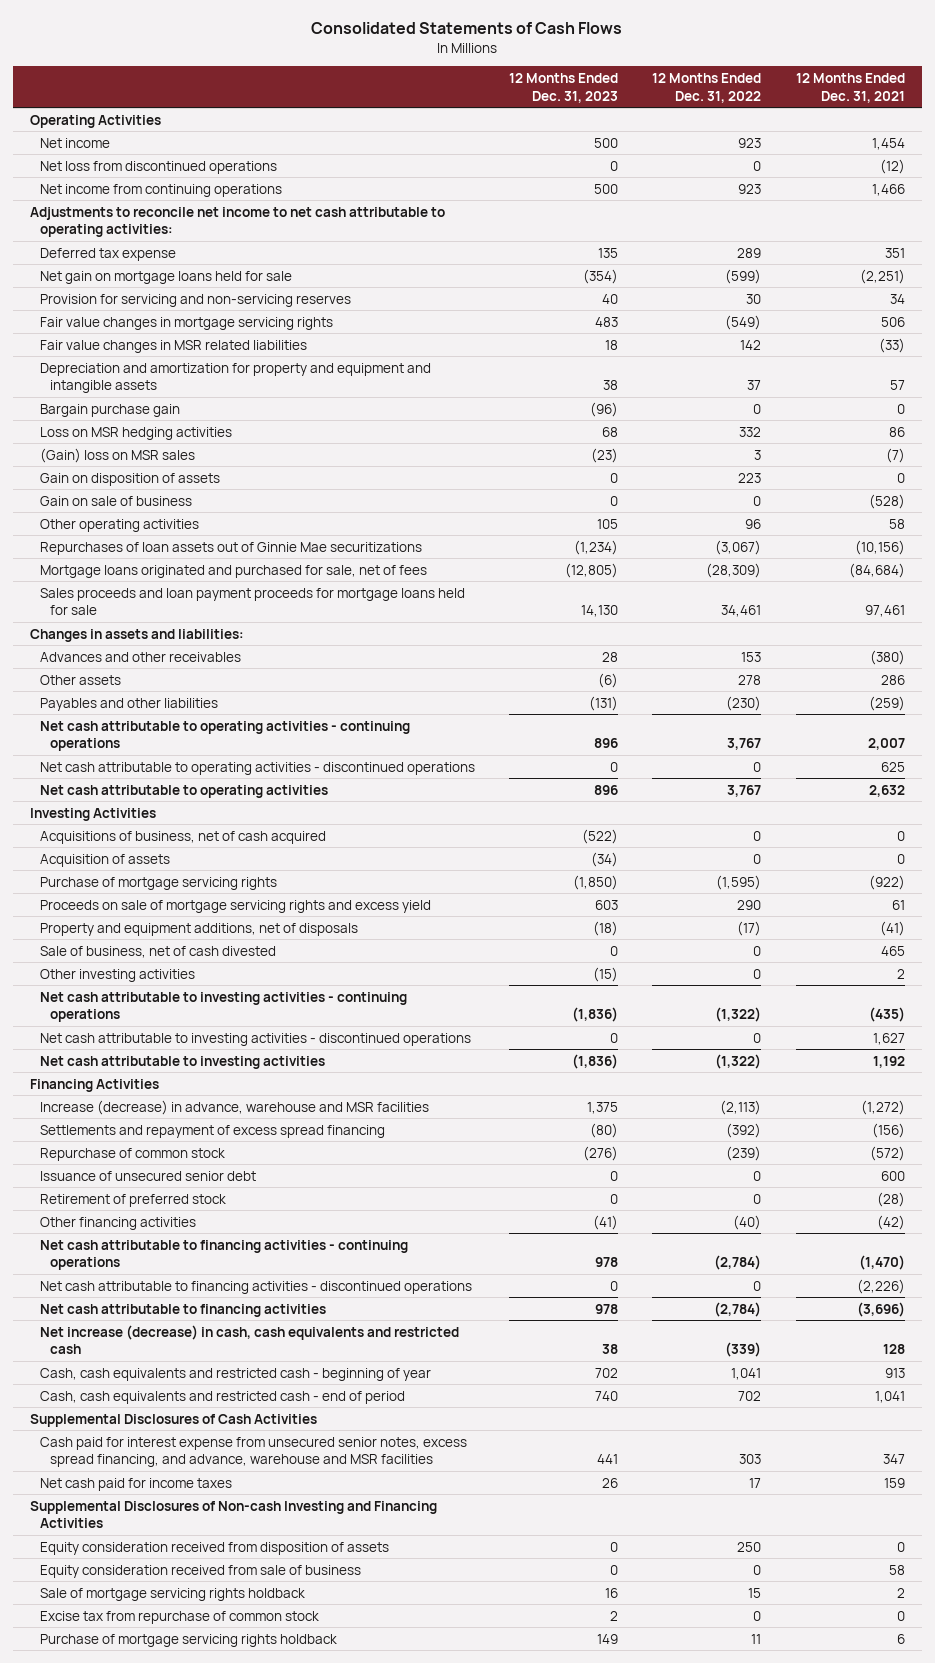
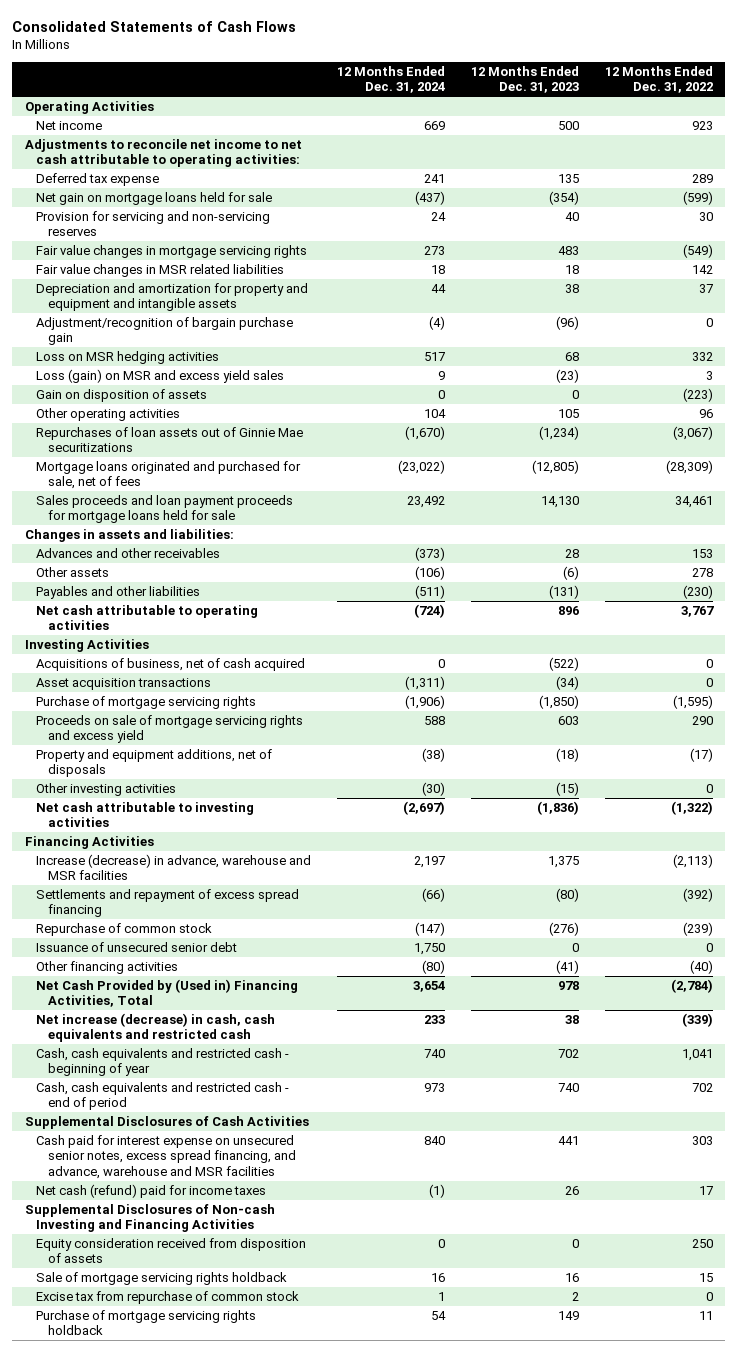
[795,72,905,103] 12 Months Ended Dec. 31, 2021 -> none
none -> [337,65,446,94] 12 Months Ended Dec. 31, 2024
[39,160,277,174] Net loss from discontinued operations -> none
[39,183,282,197] Net income from continuing operations -> none
[39,403,180,417] Bargain purchase gain -> [36,316,294,346] Adjustment/recognition of bargain purchase gain
[39,495,192,506] Gain on sale of business -> none
[39,447,195,463] (Gain) loss on MSR sales -> [36,368,285,383] Loss (gain) on MSR and excess yield sales
[738,472,762,483] 223 -> [682,387,713,402] (223)
[39,720,410,752] Net cash attributable to operating activities - continuing operations -> none
[39,761,475,775] Net cash attributable to operating activities - discontinued operations -> none
[39,853,170,867] Acquisition of assets -> [36,677,212,690] Asset acquisition transactions
[39,945,276,958] Sale of business, net of cash divested -> none
[39,991,407,1023] Net cash attributable to investing activities - continuing operations -> none
[39,1032,471,1046] Net cash attributable to investing activities - discontinued operations -> none
[39,1193,226,1207] Retirement of preferred stock -> none
[39,1239,408,1271] Net cash attributable to financing activities - continuing operations -> none
[39,1280,472,1294] Net cash attributable to financing activities - discontinued operations -> none
[39,1303,326,1317] Net cash attributable to financing activities -> [36,978,299,1008] Net Cash Provided by (Used in) Financing Activities, Total
[39,1436,467,1468] Cash paid for interest expense from unsecured senior notes, excess spread financing, and advance, warehouse and MSR facilities -> [36,1134,296,1179] Cash paid for interest expense on unsecured senior notes, excess spread financing, and advance, warehouse and MSR facilities
[39,1477,232,1491] Net cash paid for income taxes -> [36,1183,267,1198] Net cash (refund) paid for income taxes
[39,1564,361,1578] Equity consideration received from sale of business -> none

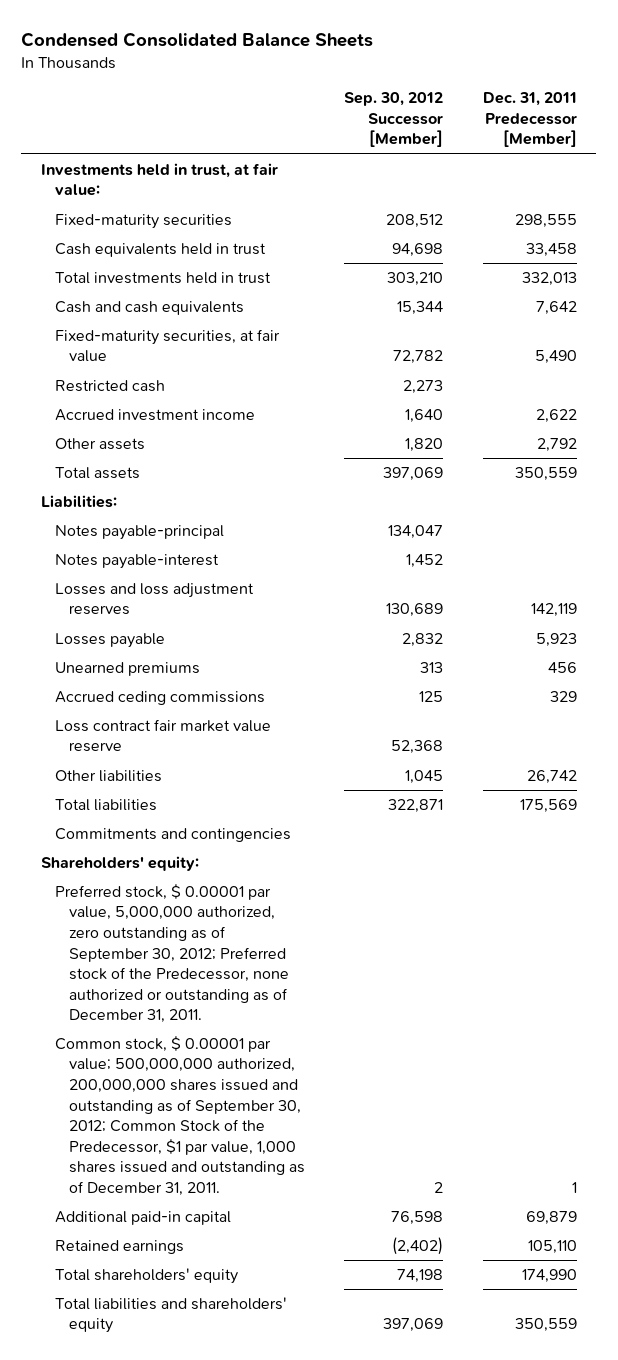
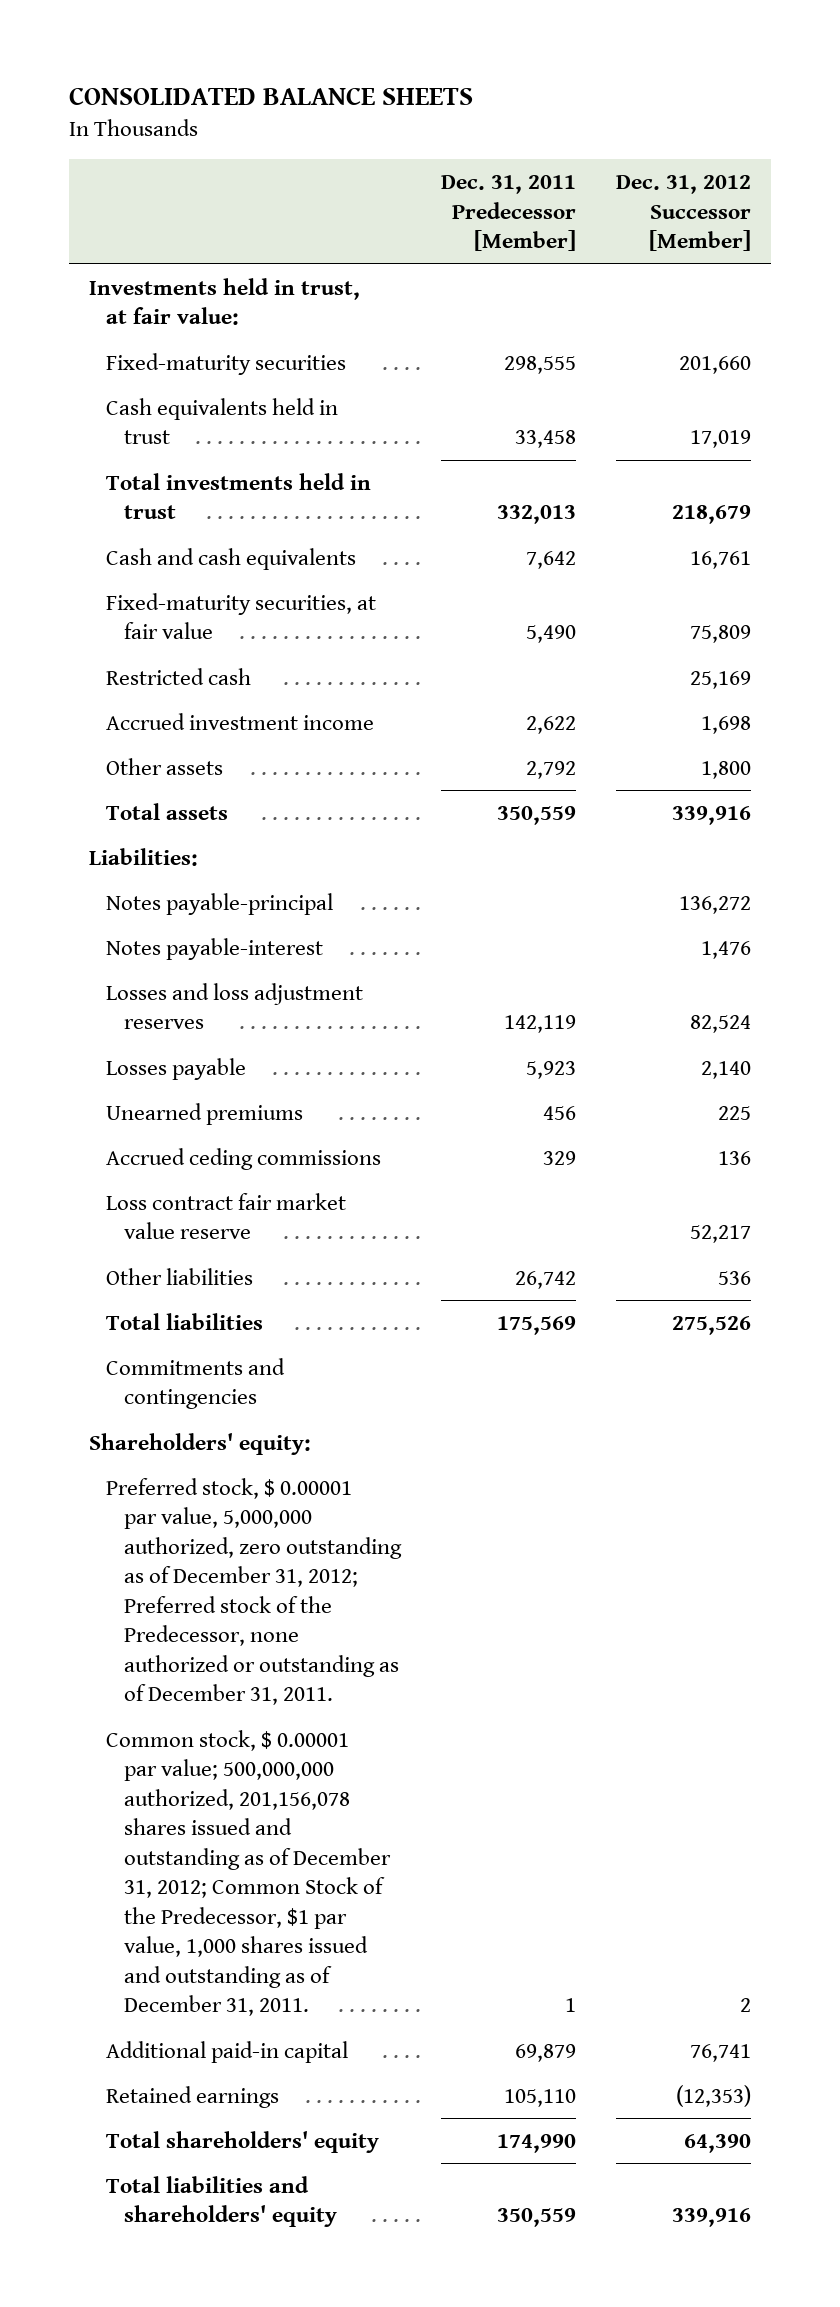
[21,32,374,48] Condensed Consolidated Balance Sheets -> [68,86,473,105] CONSOLIDATED BALANCE SHEETS
[344,92,444,148] Sep. 30, 2012 Successor [Member] -> none
none -> [616,175,752,252] Dec. 31, 2012 Successor [Member]
[55,883,290,1024] Preferred stock, $ 0.00001 par value, 5,000,000 authorized, zero outstanding as of September 30, 2012; Preferred stock of the Predecessor, none authorized or outstanding as of December 31, 2011. -> [106,1477,402,1706] Preferred stock, $ 0.00001 par value, 5,000,000 authorized, zero outstanding as of December 31, 2012; Preferred stock of the Predecessor, none authorized or outstanding as of December 31, 2011.
[55,1035,306,1196] Common stock, $ 0.00001 par value; 500,000,000 authorized, 200,000,000 shares issued and outstanding as of September 30, 2012; Common Stock of the Predecessor, $1 par value, 1,000 shares issued and outstanding as of December 31, 2011. -> [106,1729,391,2017] Common stock, $ 0.00001 par value; 500,000,000 authorized, 201,156,078 shares issued and outstanding as of December 31, 2012; Common Stock of the Predecessor, $1 par value, 1,000 shares issued and outstanding as of December 31, 2011.

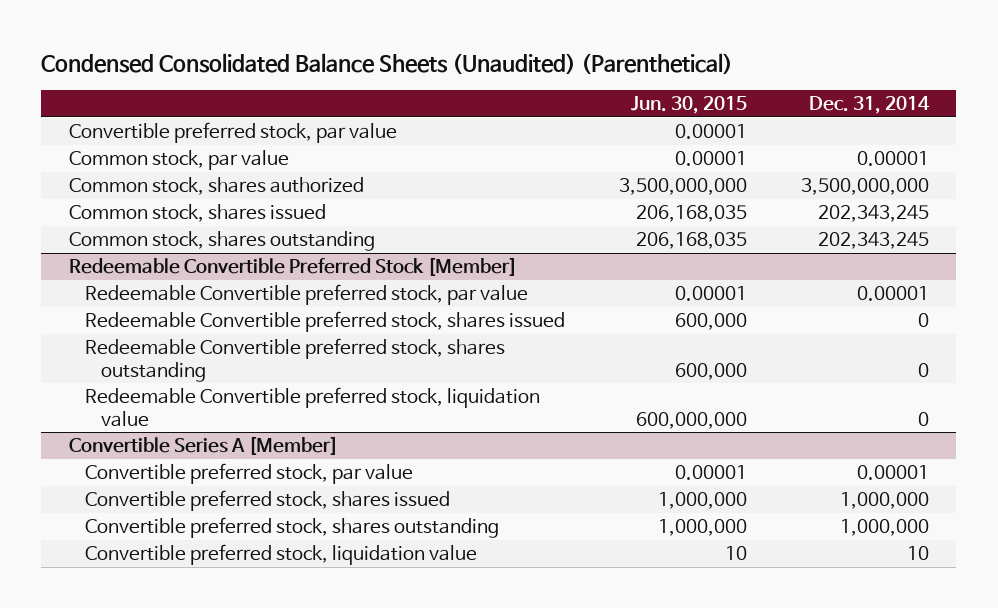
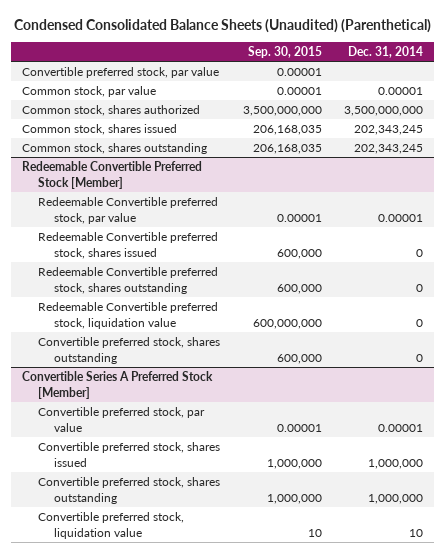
[631,95,748,114] Jun. 30, 2015 -> none
none -> [247,45,322,58] Sep. 30, 2015
none -> [38,336,221,364] Convertible preferred stock, shares outstanding
[68,436,338,456] Convertible Series A [Member] -> [22,370,214,399] Convertible Series A Preferred Stock [Member]

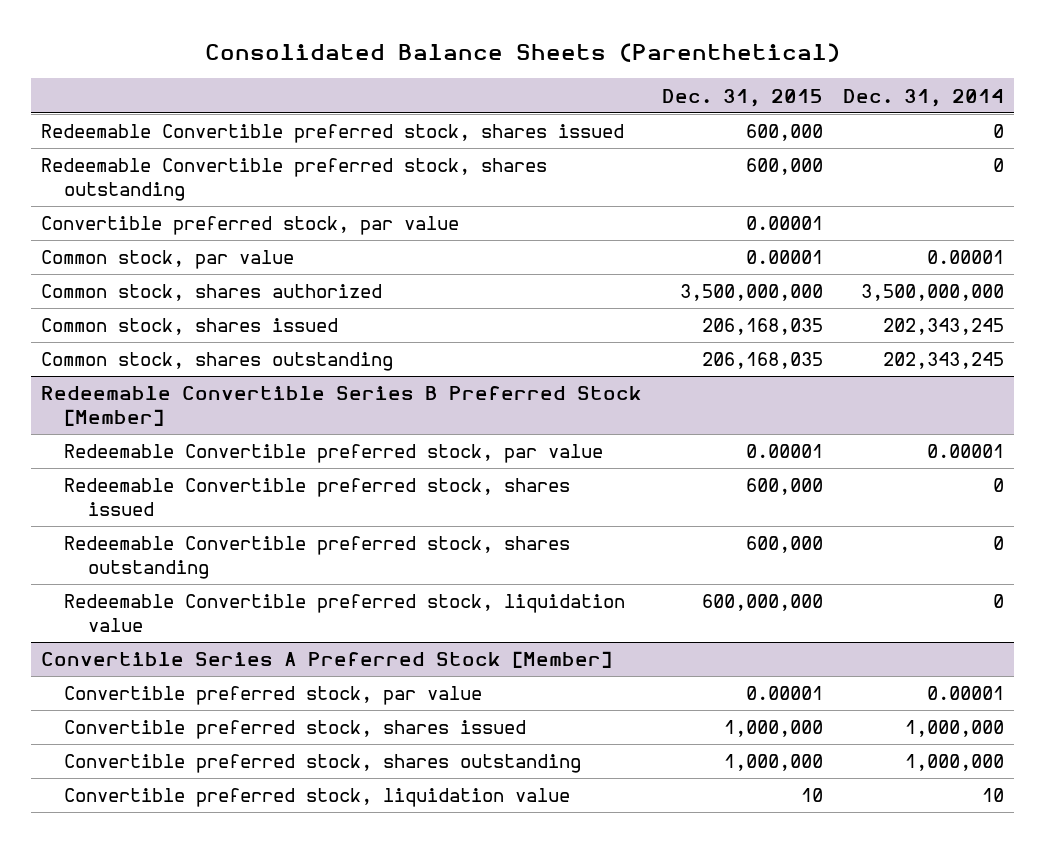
[13,19,431,34] Condensed Consolidated Balance Sheets (Unaudited) (Parenthetical) -> [204,42,840,62] Consolidated Balance Sheets (Parenthetical)
[247,45,322,58] Sep. 30, 2015 -> none
none -> [662,88,824,107] Dec. 31, 2015
none -> [41,124,625,144] Redeemable Convertible preferred stock, shares issued
none -> [41,158,548,201] Redeemable Convertible preferred stock, shares outstanding
[22,160,203,189] Redeemable Convertible Preferred Stock [Member] -> [41,386,643,426] Redeemable Convertible Series B Preferred Stock [Member]
[38,336,221,364] Convertible preferred stock, shares outstanding -> none

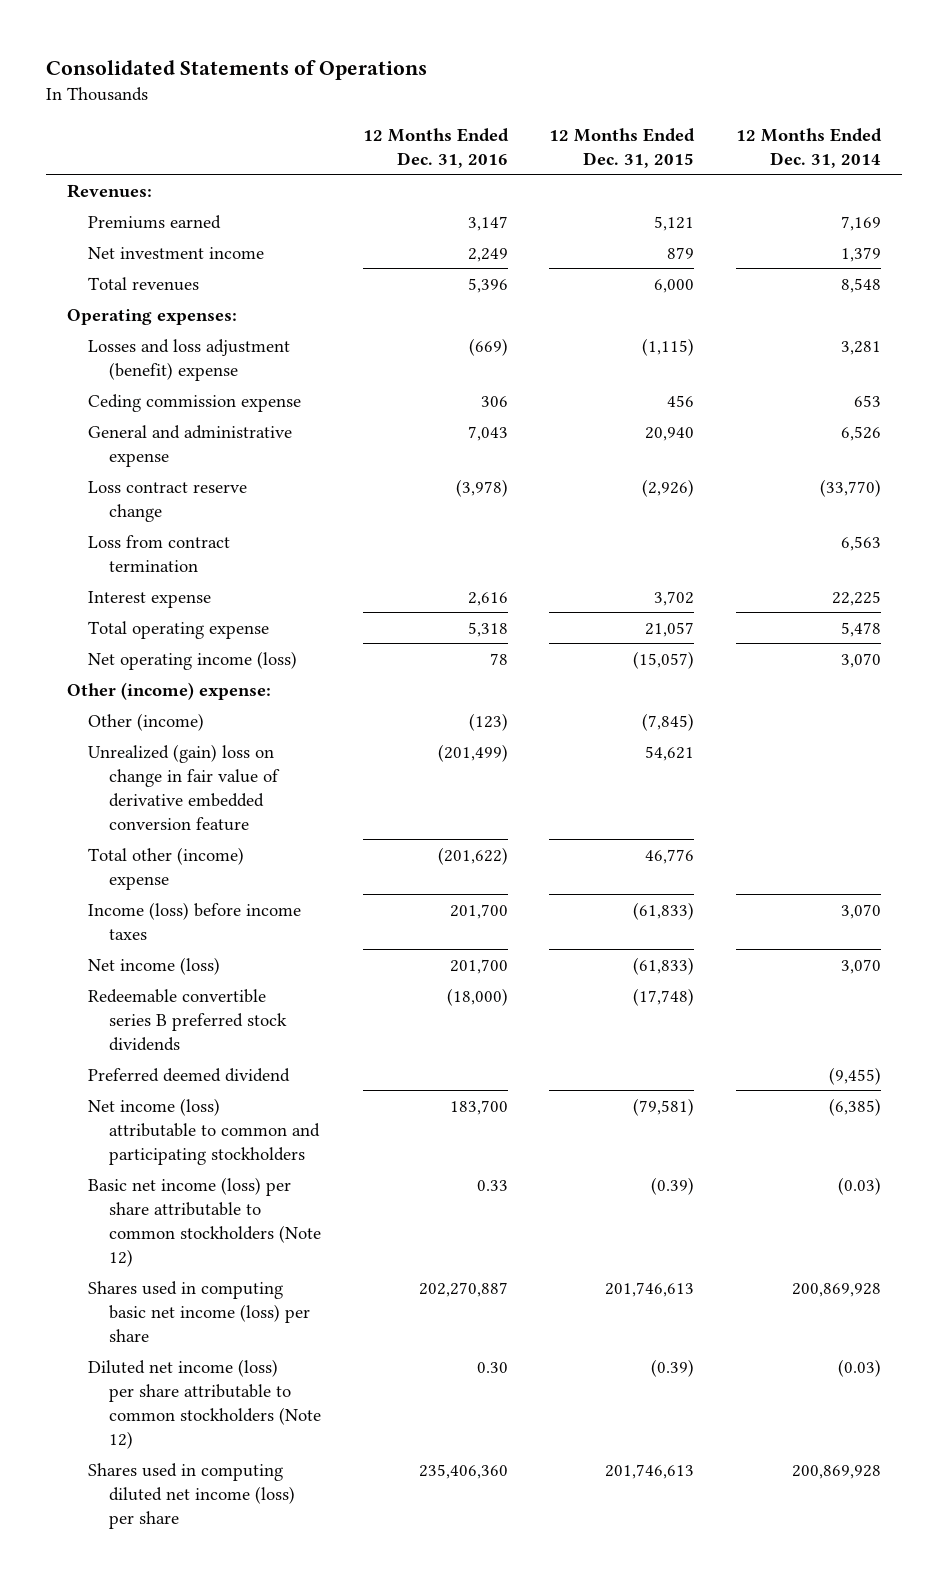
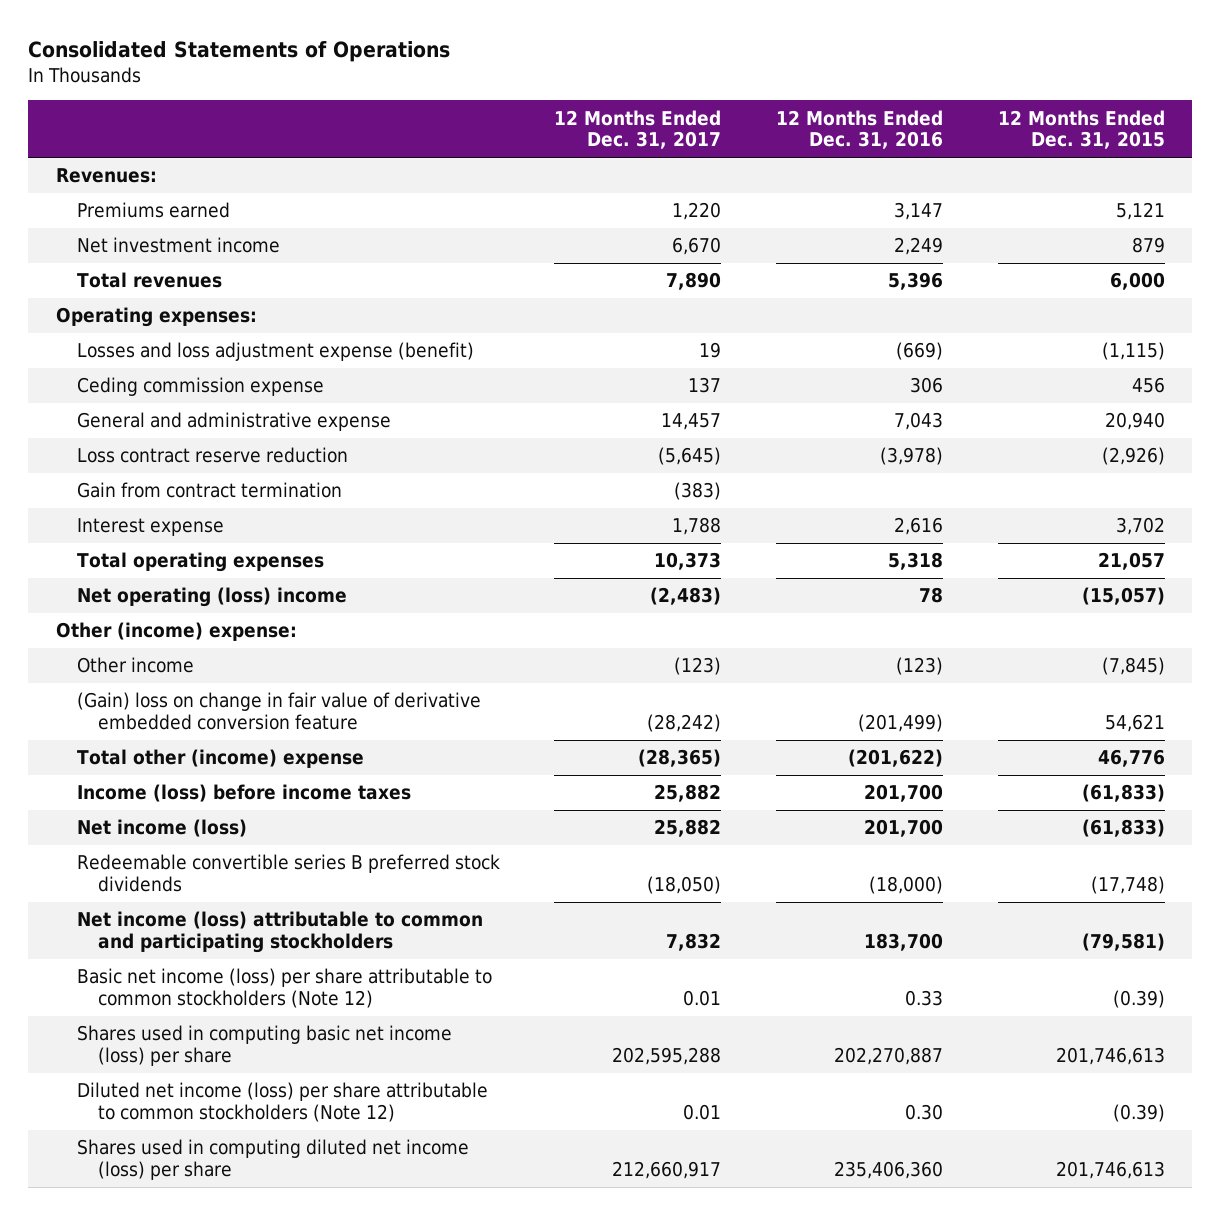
[735,127,882,168] 12 Months Ended Dec. 31, 2014 -> none
none -> [554,109,722,150] 12 Months Ended Dec. 31, 2017
[87,338,290,381] Losses and loss adjustment (benefit) expense -> [76,342,474,362] Losses and loss adjustment expense (benefit)
[87,480,247,522] Loss contract reserve change -> [76,447,348,464] Loss contract reserve reduction
[87,534,230,572] Loss from contract termination -> [76,482,342,499] Gain from contract termination
[87,620,269,639] Total operating expense -> [76,552,324,573] Total operating expenses
[87,650,297,670] Net operating income (loss) -> [76,587,347,608] Net operating (loss) income
[87,712,204,731] Other (income) -> [76,657,194,674] Other income
[87,743,280,831] Unrealized (gain) loss on change in fair value of derivative embedded conversion feature -> [76,692,481,731] (Gain) loss on change in fair value of derivative embedded conversion feature
[87,1067,290,1082] Preferred deemed dividend -> none

